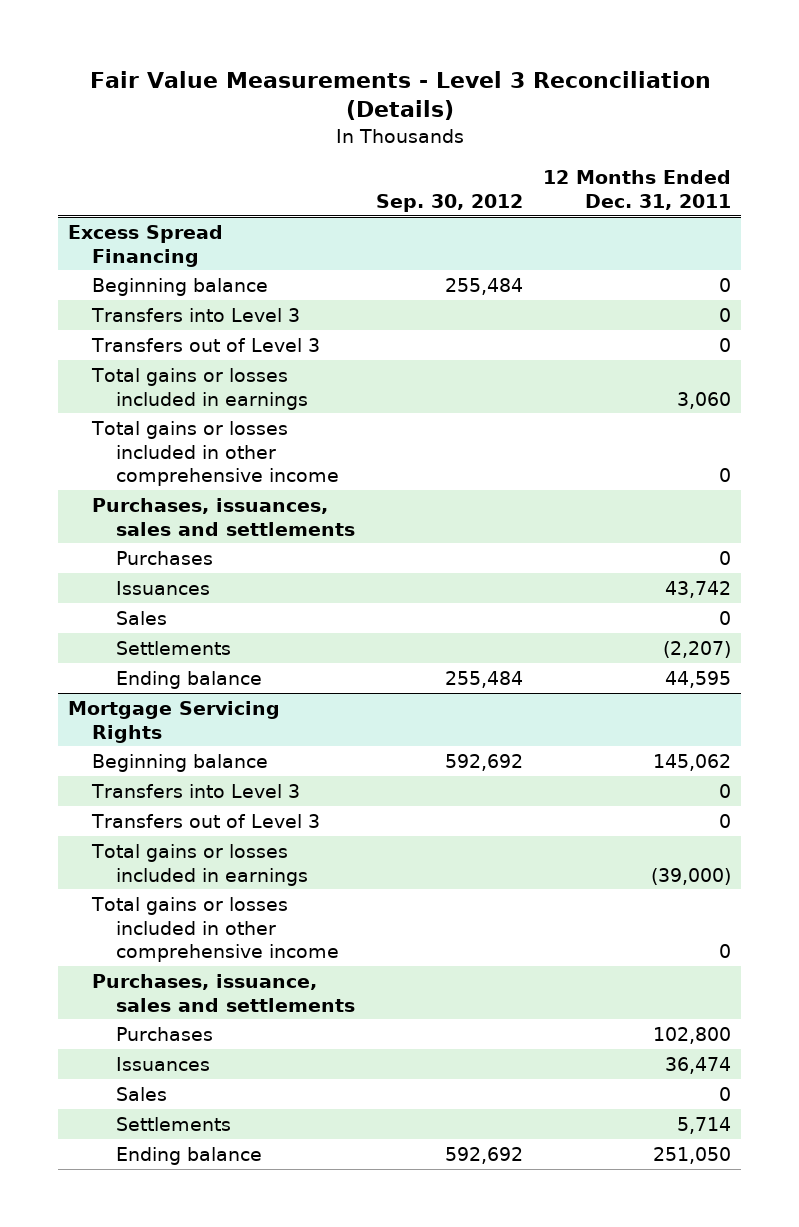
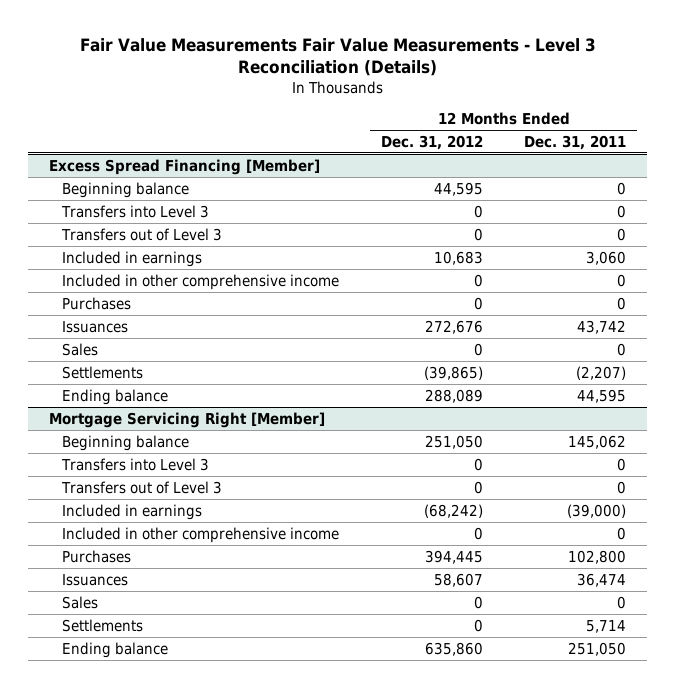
[89,70,711,121] Fair Value Measurements - Level 3 Reconciliation (Details) -> [79,37,596,77] Fair Value Measurements Fair Value Measurements - Level 3 Reconciliation (Details)
[375,193,523,212] Sep. 30, 2012 -> none
none -> [380,134,483,150] Dec. 31, 2012
[68,224,224,267] Excess Spread Financing -> [48,158,320,175] Excess Spread Financing [Member]
[92,497,356,536] Purchases, issuances, sales and settlements -> none
[91,367,309,410] Total gains or losses included in earnings -> [62,250,203,267] Included in earnings
[91,420,340,487] Total gains or losses included in other comprehensive income -> [62,273,340,290] Included in other comprehensive income
[68,700,281,743] Mortgage Servicing Rights -> [48,411,325,428] Mortgage Servicing Right [Member]
[92,973,356,1012] Purchases, issuance, sales and settlements -> none
[91,843,309,886] Total gains or losses included in earnings -> [62,503,203,520] Included in earnings
[91,896,340,963] Total gains or losses included in other comprehensive income -> [62,526,340,543] Included in other comprehensive income

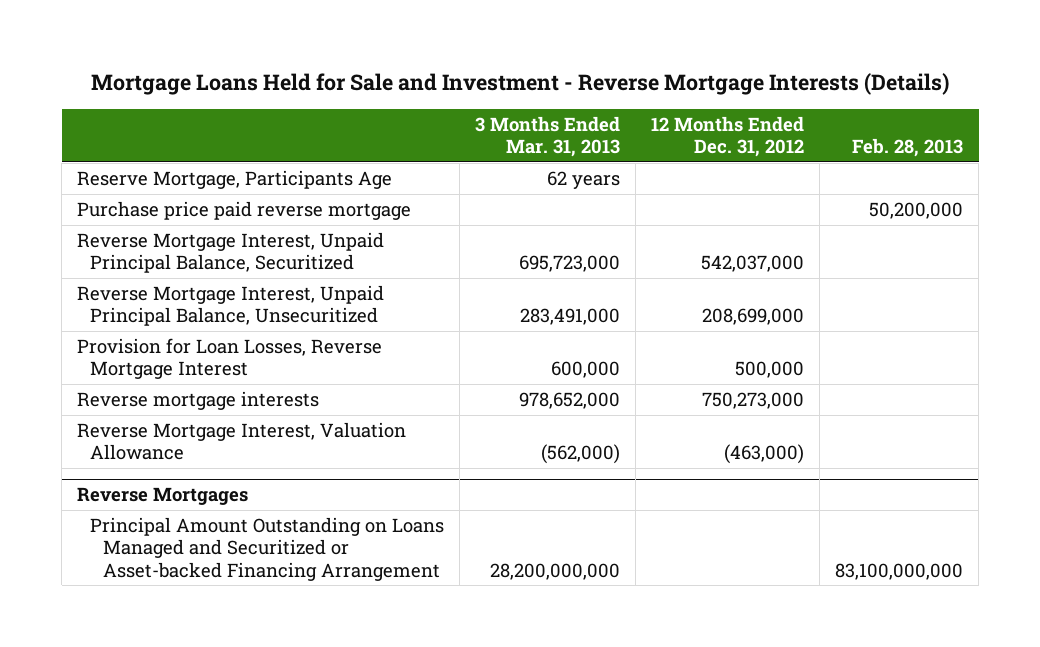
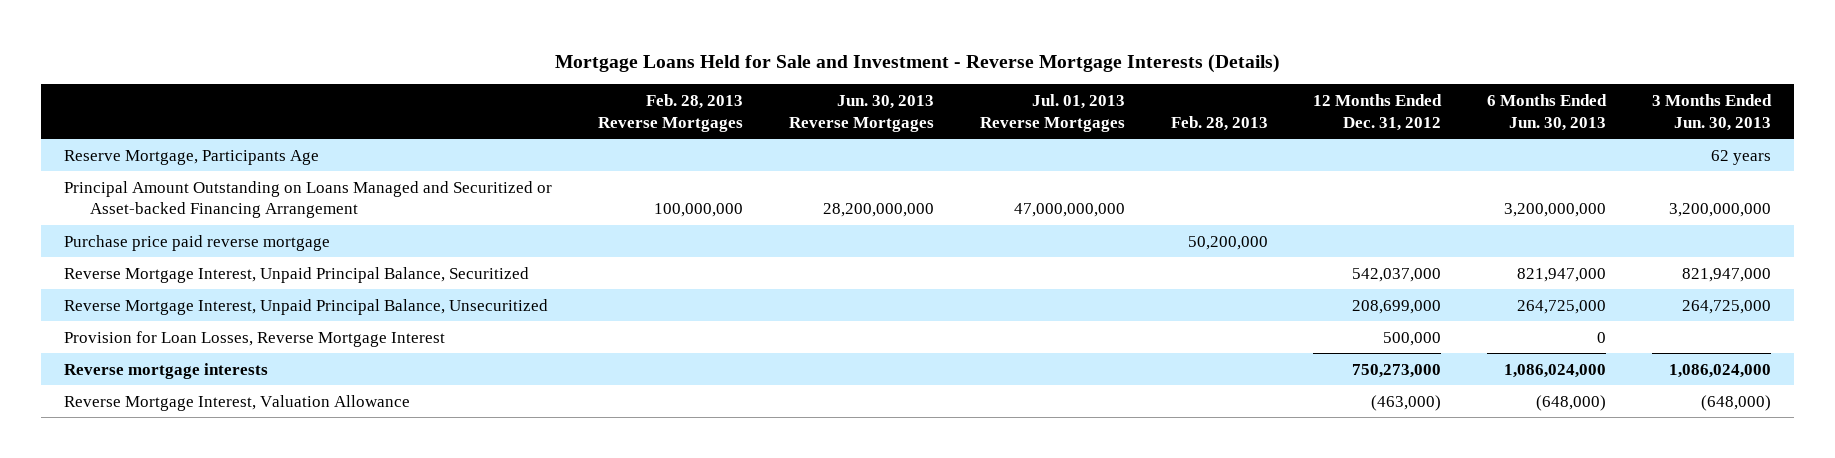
[475,115,621,158] 3 Months Ended Mar. 31, 2013 -> none
none -> [598,94,744,132] Feb. 28, 2013 Reverse Mortgages
none -> [788,95,934,132] Jun. 30, 2013 Reverse Mortgages
none -> [979,94,1125,132] Jul. 01, 2013 Reverse Mortgages
none -> [1487,94,1608,131] 6 Months Ended Jun. 30, 2013
none -> [1651,94,1772,131] 3 Months Ended Jun. 30, 2013
none -> [64,180,553,219] Principal Amount Outstanding on Loans Managed and Securitized or Asset-backed Financing Arrangement
[77,487,249,506] Reverse Mortgages -> none
[90,516,445,581] Principal Amount Outstanding on Loans Managed and Securitized or Asset-backed Financing Arrangement -> none

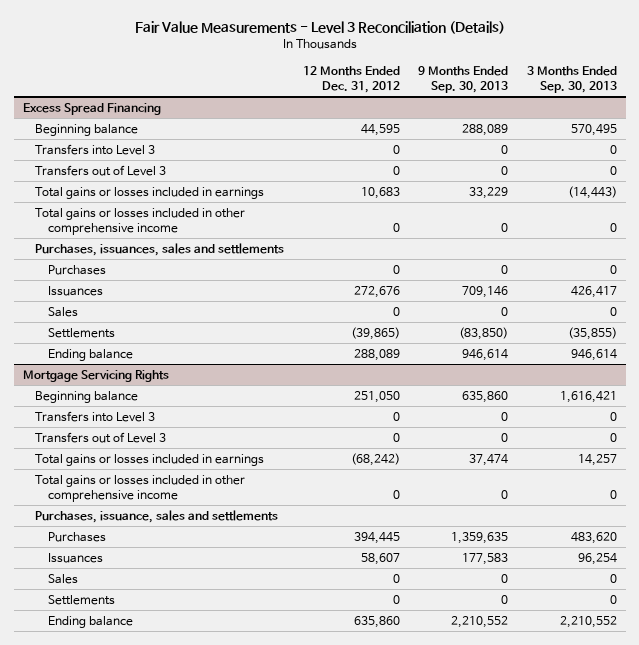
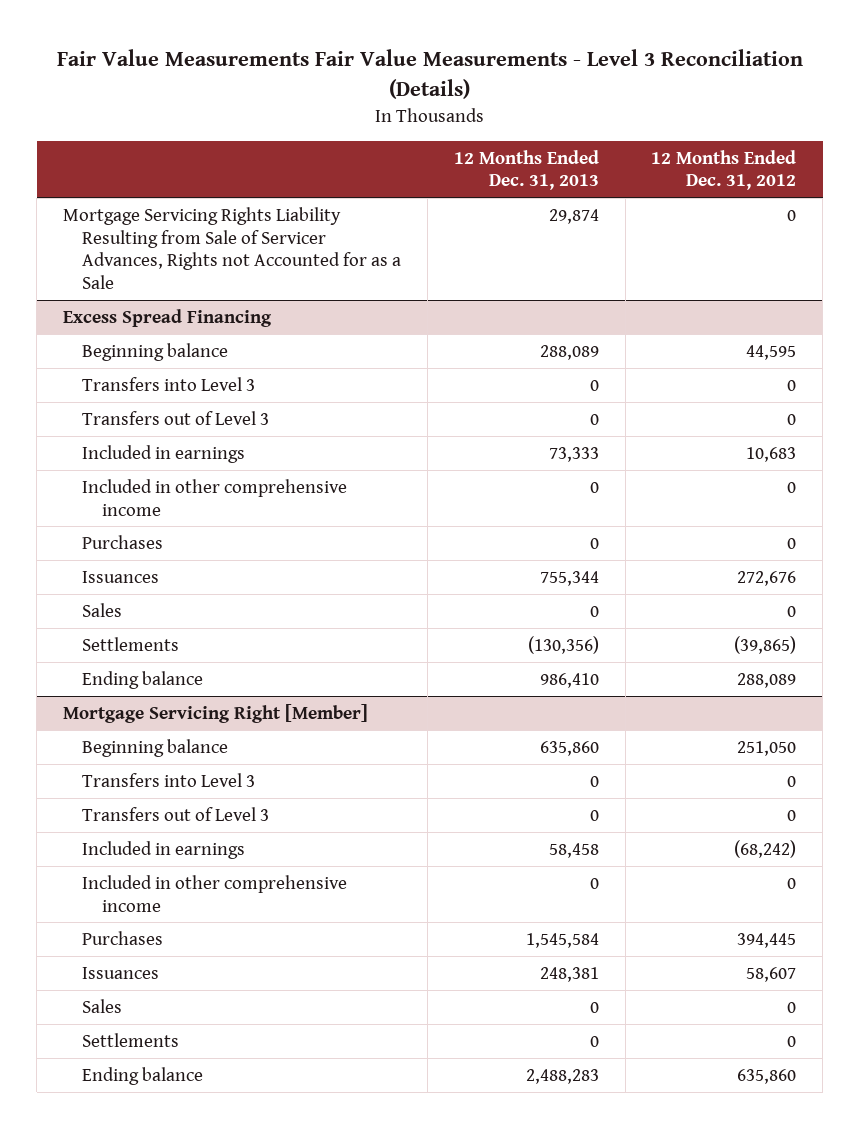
[134,20,505,34] Fair Value Measurements - Level 3 Reconciliation (Details) -> [56,49,803,100] Fair Value Measurements Fair Value Measurements - Level 3 Reconciliation (Details)
[418,65,509,93] 9 Months Ended Sep. 30, 2013 -> none
[526,65,617,93] 3 Months Ended Sep. 30, 2013 -> none
none -> [453,149,599,191] 12 Months Ended Dec. 31, 2013
none -> [62,206,402,290] Mortgage Servicing Rights Liability Resulting from Sale of Servicer Advances, Rights not Accounted for as a Sale
[35,242,285,256] Purchases, issuances, sales and settlements -> none
[35,186,265,199] Total gains or losses included in earnings -> [82,444,246,463] Included in earnings
[35,207,246,236] Total gains or losses included in other comprehensive income -> [82,478,348,516] Included in other comprehensive income
[22,369,169,382] Mortgage Servicing Rights -> [62,703,368,723] Mortgage Servicing Right [Member]
[35,509,279,523] Purchases, issuance, sales and settlements -> none
[35,453,265,466] Total gains or losses included in earnings -> [82,840,246,859] Included in earnings
[35,474,246,503] Total gains or losses included in other comprehensive income -> [82,874,348,912] Included in other comprehensive income

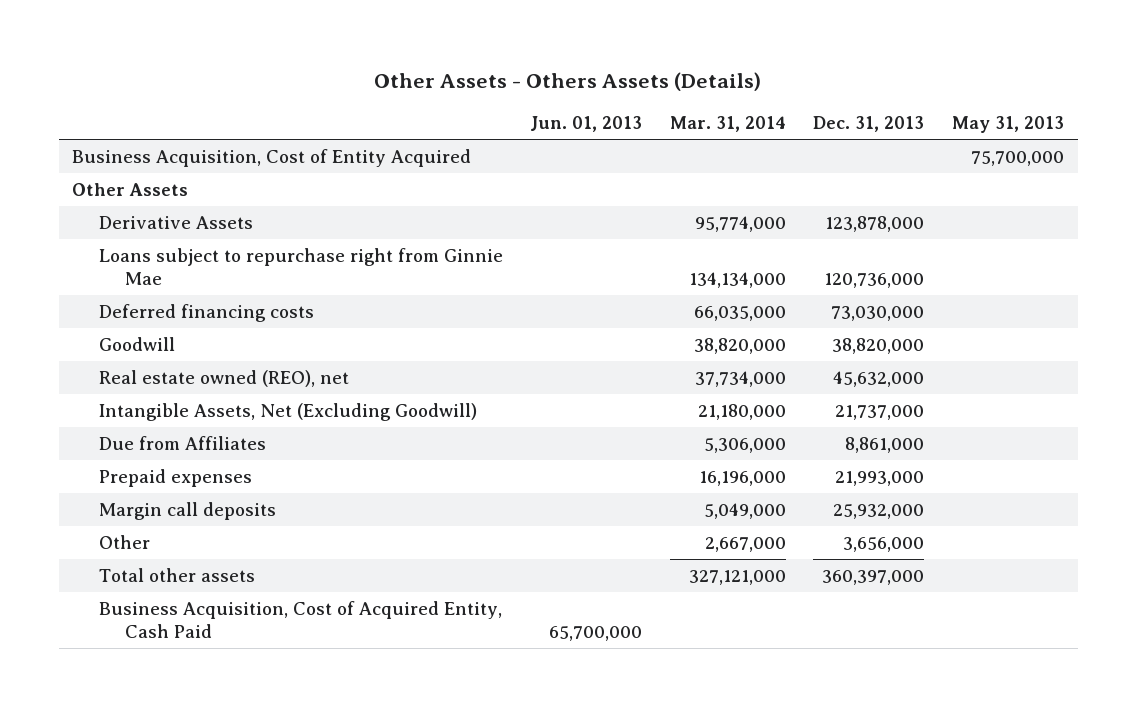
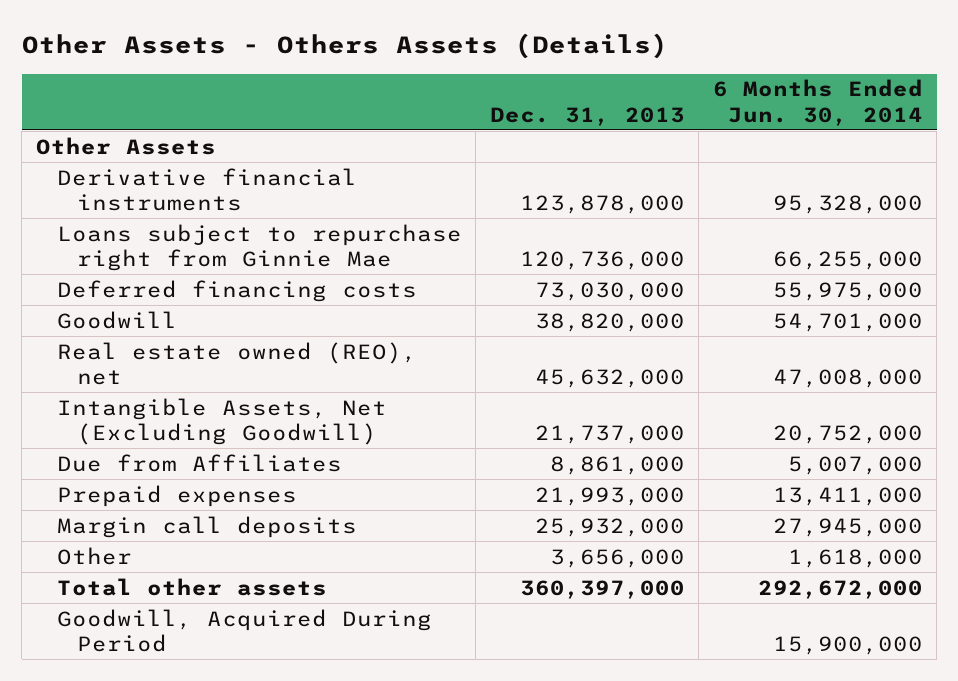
[530,116,643,133] Jun. 01, 2013 -> none
[669,116,786,133] Mar. 31, 2014 -> none
[951,116,1064,134] May 31, 2013 -> none
none -> [712,79,923,126] 6 Months Ended Jun. 30, 2014
[72,148,472,167] Business Acquisition, Cost of Entity Acquired -> none
[98,215,253,229] Derivative Assets -> [56,167,357,211] Derivative financial instruments
[98,600,502,639] Business Acquisition, Cost of Acquired Entity, Cash Paid -> none
none -> [56,608,432,652] Goodwill, Acquired During Period

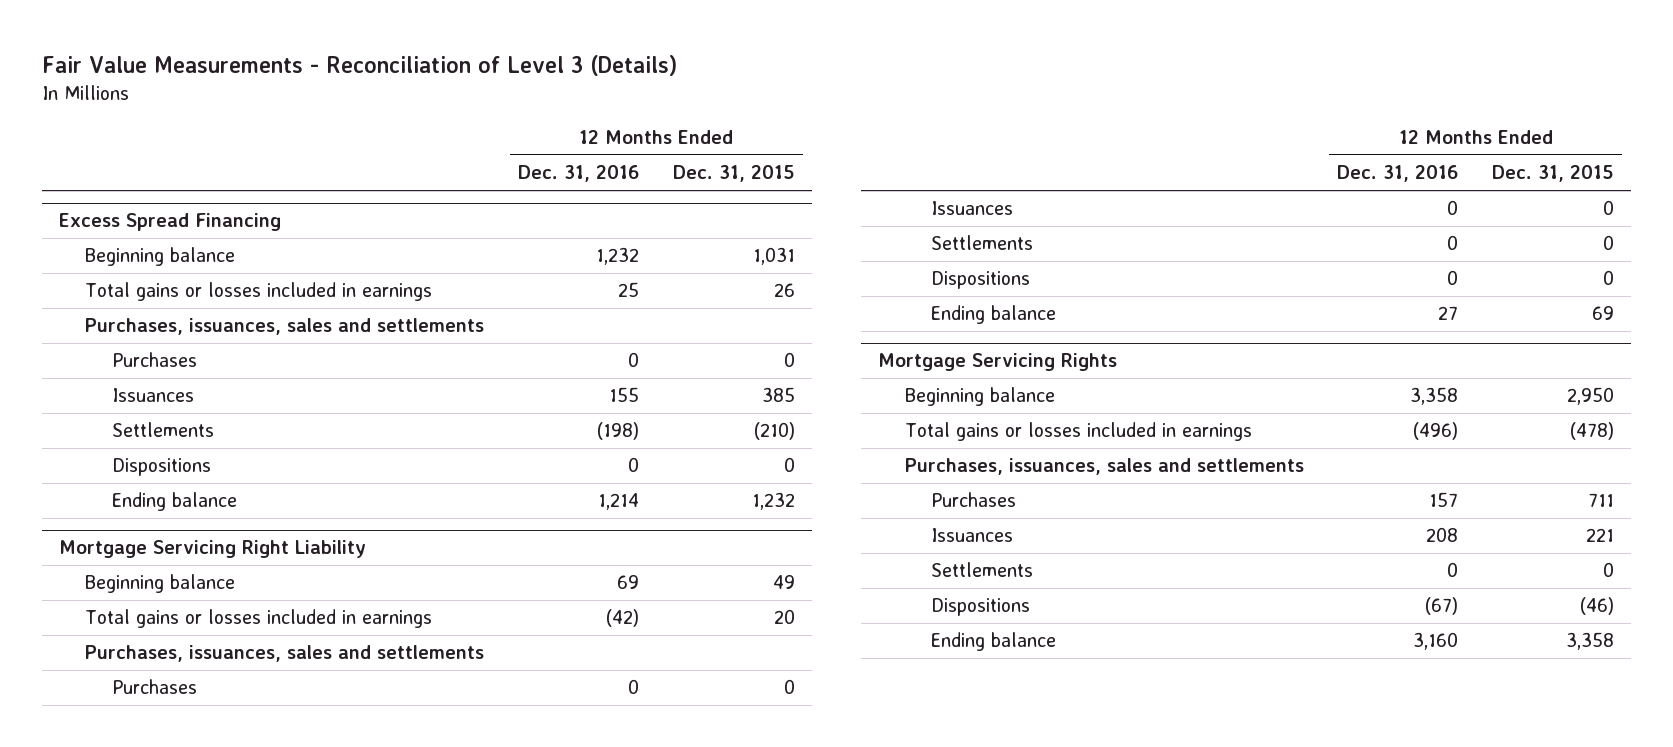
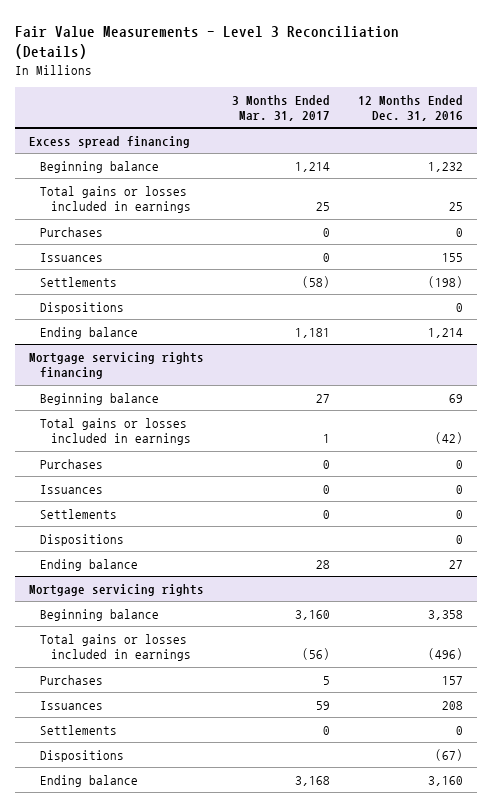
[41,54,677,76] Fair Value Measurements - Reconciliation of Level 3 (Details) -> [15,25,400,59] Fair Value Measurements - Level 3 Reconciliation (Details)
[672,165,795,183] Dec. 31, 2015 -> none
none -> [232,94,331,121] 3 Months Ended Mar. 31, 2017
[58,213,281,232] Excess Spread Financing -> [29,135,191,148] Excess spread financing
[85,318,485,336] Purchases, issuances, sales and settlements -> none
[58,540,366,559] Mortgage Servicing Right Liability -> [29,351,205,380] Mortgage servicing rights financing
[85,645,485,663] Purchases, issuances, sales and settlements -> none
[877,353,1117,372] Mortgage Servicing Rights -> [29,583,205,596] Mortgage servicing rights
[904,458,1304,476] Purchases, issuances, sales and settlements -> none

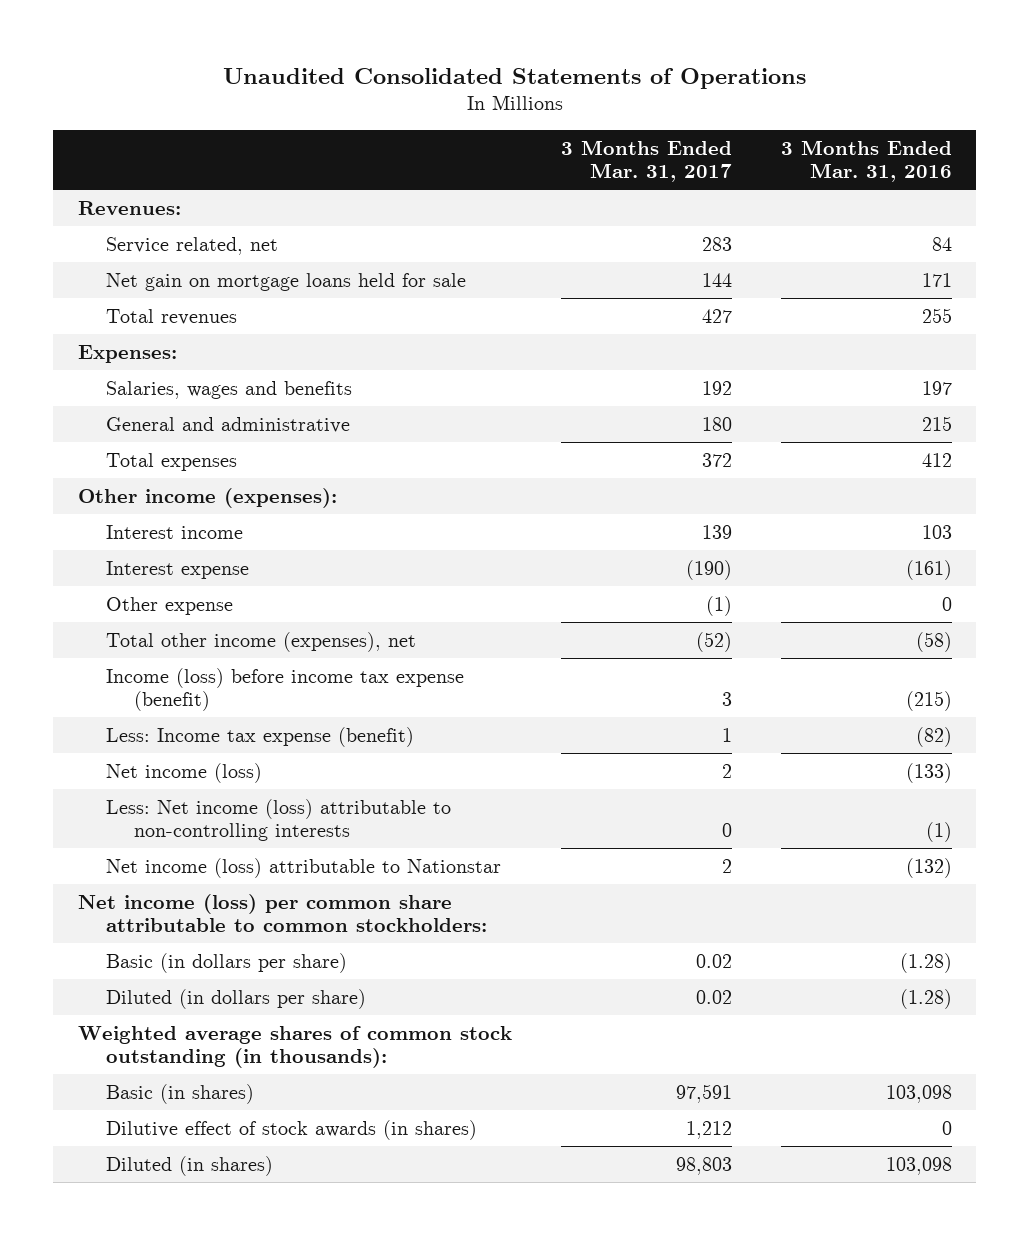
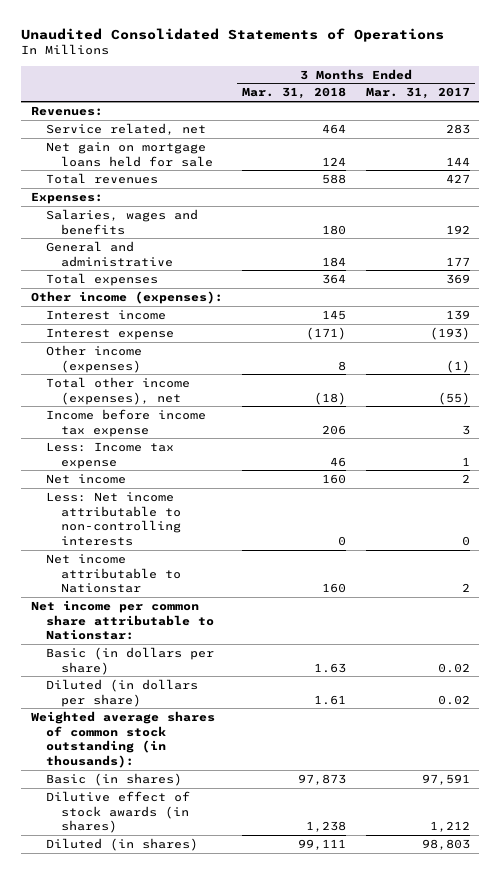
[780,139,952,182] 3 Months Ended Mar. 31, 2016 -> none
none -> [242,87,347,100] Mar. 31, 2018
[701,416,732,431] 180 -> [445,256,470,266] 177
[701,452,732,467] 372 -> [445,273,470,284] 369
[685,559,732,580] (190) -> [429,326,470,340] (193)
[106,596,234,615] Other expense -> [45,344,142,373] Other income (expenses)
[695,631,732,652] (52) -> [437,391,470,405] (55)
[106,667,465,711] Income (loss) before income tax expense (benefit) -> [45,408,206,437] Income before income tax expense
[106,726,415,747] Less: Income tax expense (benefit) -> [45,441,174,469] Less: Income tax expense
[106,762,263,783] Net income (loss) -> [45,473,126,484] Net income
[106,798,452,841] Less: Net income (loss) attributable to non-controlling interests -> [45,491,181,546] Less: Net income attributable to non-controlling interests
[106,857,502,878] Net income (loss) attributable to Nationstar -> [45,553,181,594] Net income attributable to Nationstar
[77,893,488,932] Net income (loss) per common share attributable to common stockholders: -> [30,599,214,641] Net income per common share attributable to Nationstar:

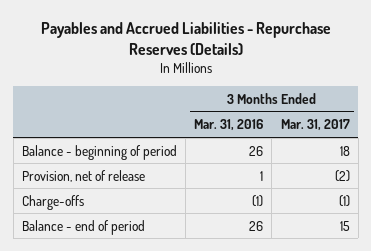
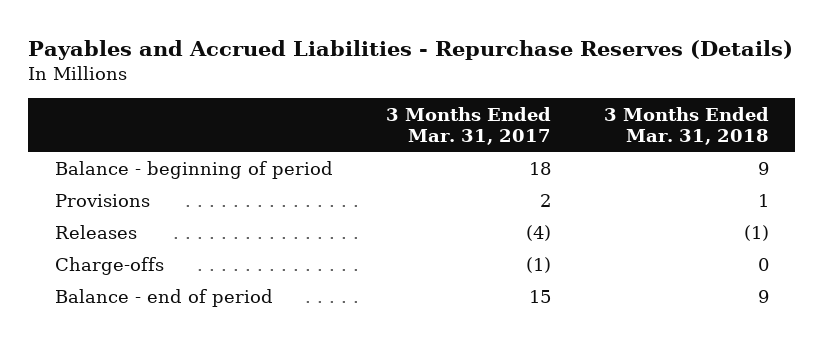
[194,119,264,132] Mar. 31, 2016 -> none
none -> [603,106,769,145] 3 Months Ended Mar. 31, 2018
[21,169,145,182] Provision, net of release -> [54,193,150,207] Provisions
[334,169,350,182] (2) -> [539,193,551,207] 2
none -> [54,224,137,239] Releases

